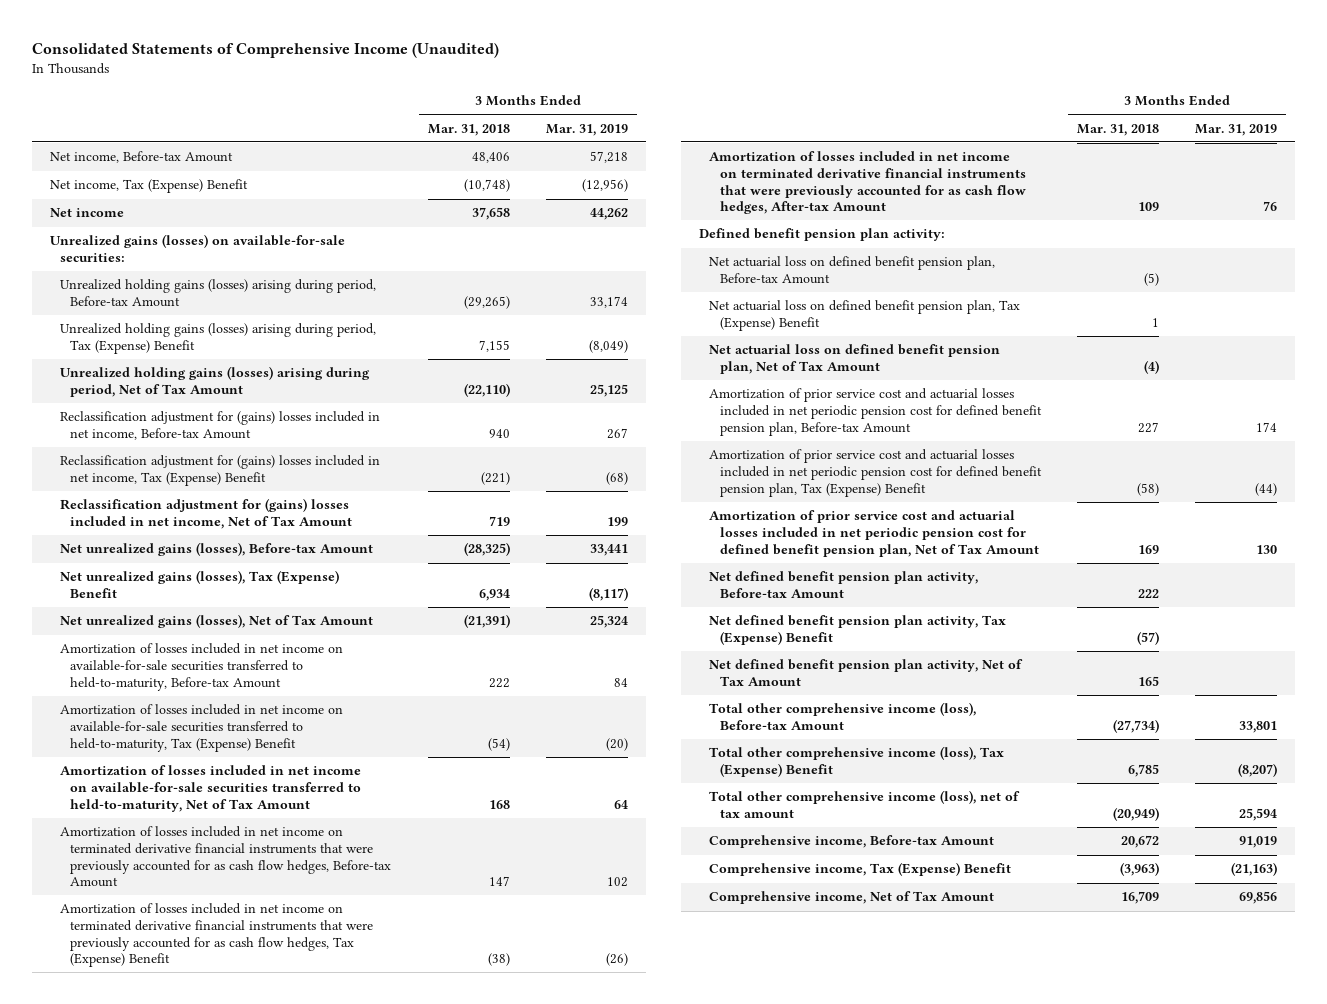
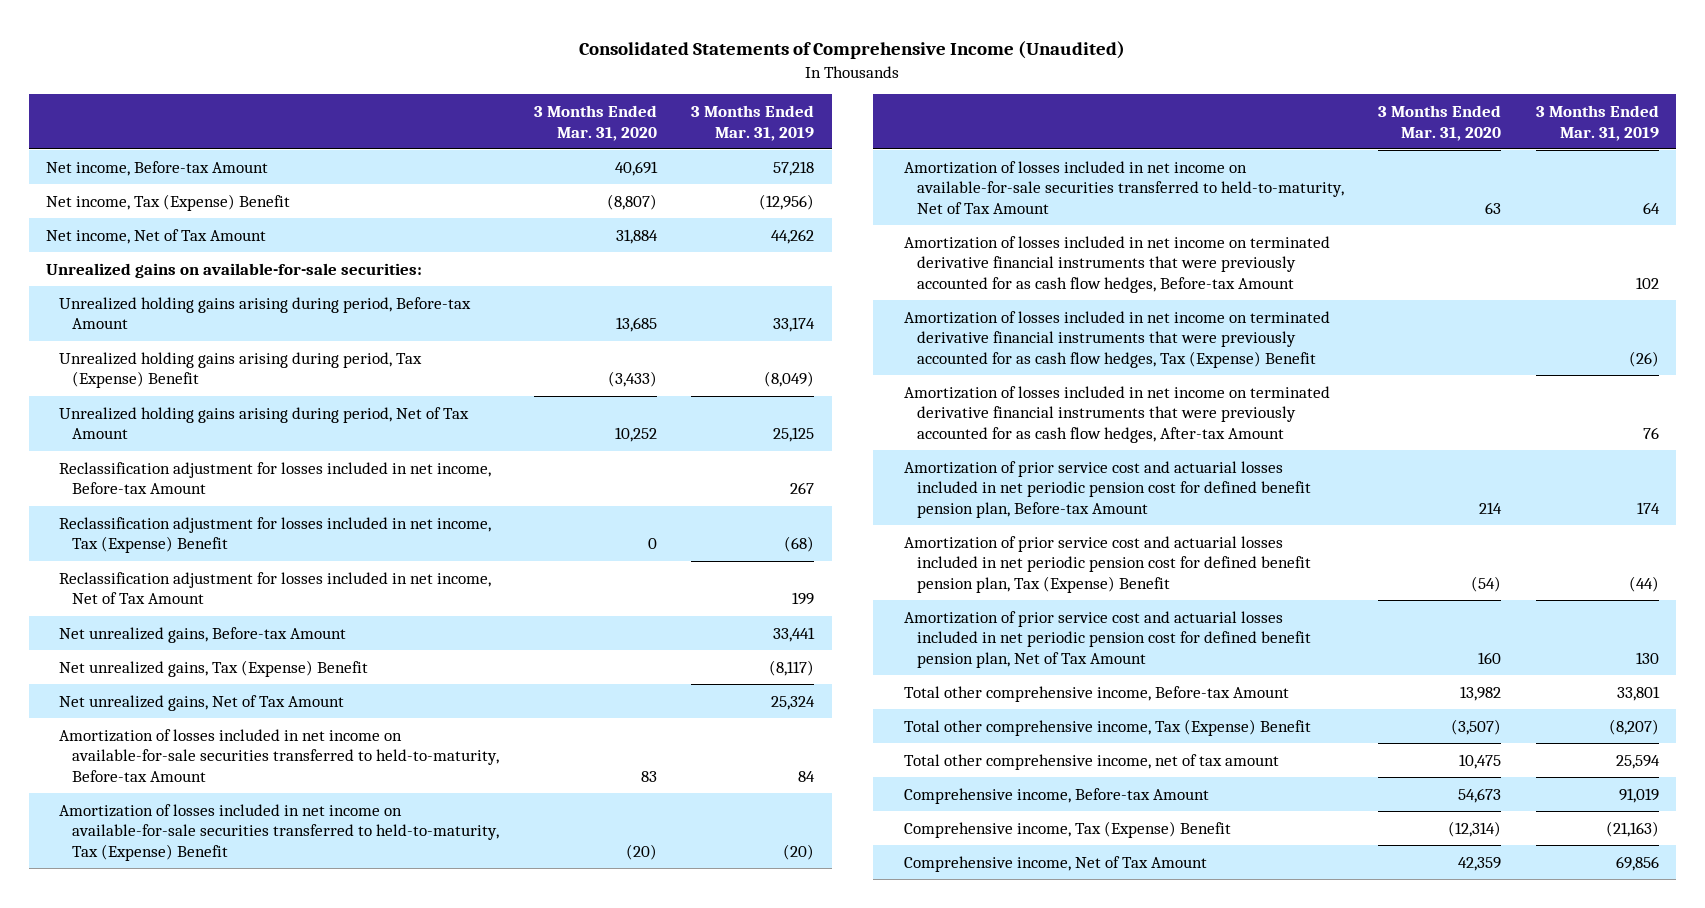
[427,123,510,136] Mar. 31, 2018 -> none
none -> [533,104,657,141] 3 Months Ended Mar. 31, 2020
[50,208,125,218] Net income -> [46,228,267,244] Net income, Net of Tax Amount
[50,234,346,262] Unrealized gains (losses) on available-for-sale securities: -> [46,262,423,278] Unrealized gains on available-for-sale securities:
[60,279,377,307] Unrealized holding gains (losses) arising during period, Before-tax Amount -> [59,296,472,330] Unrealized holding gains arising during period, Before-tax Amount
[60,323,377,354] Unrealized holding gains (losses) arising during period, Tax (Expense) Benefit -> [59,351,423,389] Unrealized holding gains arising during period, Tax (Expense) Benefit
[60,366,371,397] Unrealized holding gains (losses) arising during period, Net of Tax Amount -> [59,406,470,440] Unrealized holding gains arising during period, Net of Tax Amount
[60,411,381,440] Reclassification adjustment for (gains) losses included in net income, Before-tax Amount -> [59,461,492,495] Reclassification adjustment for losses included in net income, Before-tax Amount
[60,455,381,486] Reclassification adjustment for (gains) losses included in net income, Tax (Expense) Benefit -> [59,516,492,554] Reclassification adjustment for losses included in net income, Tax (Expense) Benefit
[60,498,353,529] Reclassification adjustment for (gains) losses included in net income, Net of Tax Amount -> [59,571,492,605] Reclassification adjustment for losses included in net income, Net of Tax Amount
[60,542,374,557] Net unrealized gains (losses), Before-tax Amount -> [59,626,347,643] Net unrealized gains, Before-tax Amount
[60,570,340,598] Net unrealized gains (losses), Tax (Expense) Benefit -> [59,659,369,677] Net unrealized gains, Tax (Expense) Benefit
[60,614,374,629] Net unrealized gains (losses), Net of Tax Amount -> [59,694,345,711] Net unrealized gains, Net of Tax Amount
[699,228,946,242] Defined benefit pension plan activity: -> none
[709,256,996,284] Net actuarial loss on defined benefit pension plan, Before-tax Amount -> none
[709,300,1021,331] Net actuarial loss on defined benefit pension plan, Tax (Expense) Benefit -> none
[709,344,1001,374] Net actuarial loss on defined benefit pension plan, Net of Tax Amount -> none
[709,571,979,598] Net defined benefit pension plan activity, Before-tax Amount -> none
[709,615,1007,645] Net defined benefit pension plan activity, Tax (Expense) Benefit -> none
[709,659,1024,686] Net defined benefit pension plan activity, Net of Tax Amount -> none
[709,702,977,730] Total other comprehensive income (loss), Before-tax Amount -> [903,685,1289,702] Total other comprehensive income, Before-tax Amount
[709,746,1005,777] Total other comprehensive income (loss), Tax (Expense) Benefit -> [903,718,1311,736] Total other comprehensive income, Tax (Expense) Benefit
[709,790,1021,818] Total other comprehensive income (loss), net of tax amount -> [903,753,1279,770] Total other comprehensive income, net of tax amount

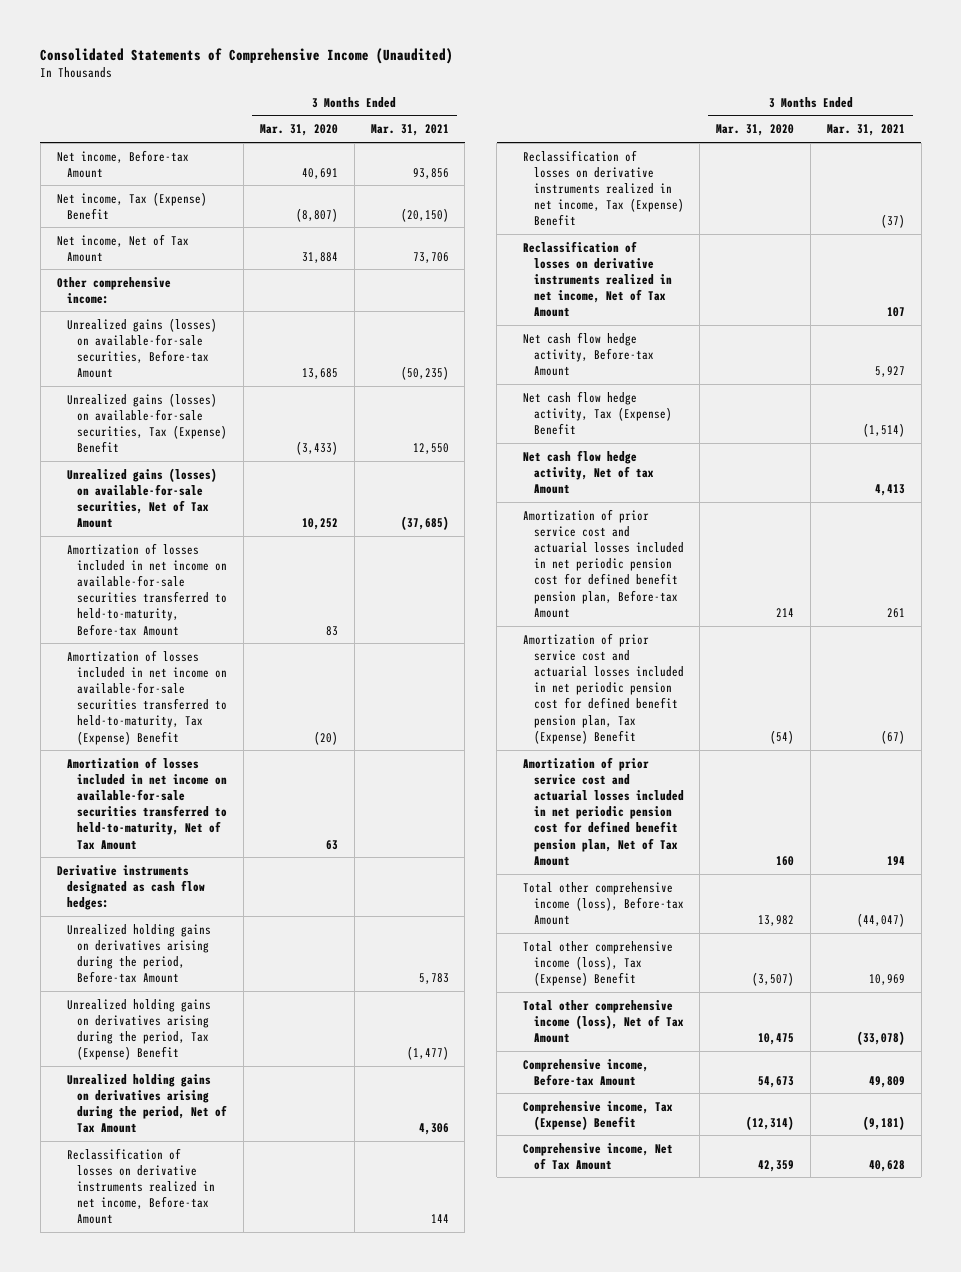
[691,104,815,141] 3 Months Ended Mar. 31, 2019 -> none
none -> [370,124,449,137] Mar. 31, 2021
[46,262,423,278] Unrealized gains on available-for-sale securities: -> none
[59,461,492,495] Reclassification adjustment for losses included in net income, Before-tax Amount -> none
[59,516,492,554] Reclassification adjustment for losses included in net income, Tax (Expense) Benefit -> none
[59,571,492,605] Reclassification adjustment for losses included in net income, Net of Tax Amount -> none
[59,626,347,643] Net unrealized gains, Before-tax Amount -> none
[59,659,369,677] Net unrealized gains, Tax (Expense) Benefit -> none
[59,694,345,711] Net unrealized gains, Net of Tax Amount -> none
none -> [56,276,171,304] Other comprehensive income:
[59,296,472,330] Unrealized holding gains arising during period, Before-tax Amount -> [66,317,217,379] Unrealized gains (losses) on available-for-sale securities, Before-tax Amount
[59,351,423,389] Unrealized holding gains arising during period, Tax (Expense) Benefit -> [66,392,228,454] Unrealized gains (losses) on available-for-sale securities, Tax (Expense) Benefit
[59,406,470,440] Unrealized holding gains arising during period, Net of Tax Amount -> [66,467,217,529] Unrealized gains (losses) on available-for-sale securities, Net of Tax Amount
[903,235,1330,294] Amortization of losses included in net income on terminated derivative financial instruments that were previously accounted for as cash flow hedges, Before-tax Amount -> none
[903,310,1330,369] Amortization of losses included in net income on terminated derivative financial instruments that were previously accounted for as cash flow hedges, Tax (Expense) Benefit -> none
[903,385,1330,444] Amortization of losses included in net income on terminated derivative financial instruments that were previously accounted for as cash flow hedges, After-tax Amount -> none
none -> [56,864,205,911] Derivative instruments designated as cash flow hedges:
none -> [66,923,211,984] Unrealized holding gains on derivatives arising during the period, Before-tax Amount
none -> [66,998,211,1061] Unrealized holding gains on derivatives arising during the period, Tax (Expense) Benefit
none -> [66,1073,228,1134] Unrealized holding gains on derivatives arising during the period, Net of Tax Amount
none -> [66,1147,216,1225] Reclassification of losses on derivative instruments realized in net income, Before-tax Amount
none -> [523,149,684,227] Reclassification of losses on derivative instruments realized in net income, Tax (Expense) Benefit
none -> [523,240,672,318] Reclassification of losses on derivative instruments realized in net income, Net of Tax Amount
none -> [523,331,654,377] Net cash flow hedge activity, Before-tax Amount
none -> [523,390,672,436] Net cash flow hedge activity, Tax (Expense) Benefit
none -> [523,449,654,495] Net cash flow hedge activity, Net of tax Amount
[903,685,1289,702] Total other comprehensive income, Before-tax Amount -> [523,881,684,926] Total other comprehensive income (loss), Before-tax Amount
[903,718,1311,736] Total other comprehensive income, Tax (Expense) Benefit -> [523,940,674,987] Total other comprehensive income (loss), Tax (Expense) Benefit
[903,753,1279,770] Total other comprehensive income, net of tax amount -> [523,999,684,1044] Total other comprehensive income (loss), Net of Tax Amount

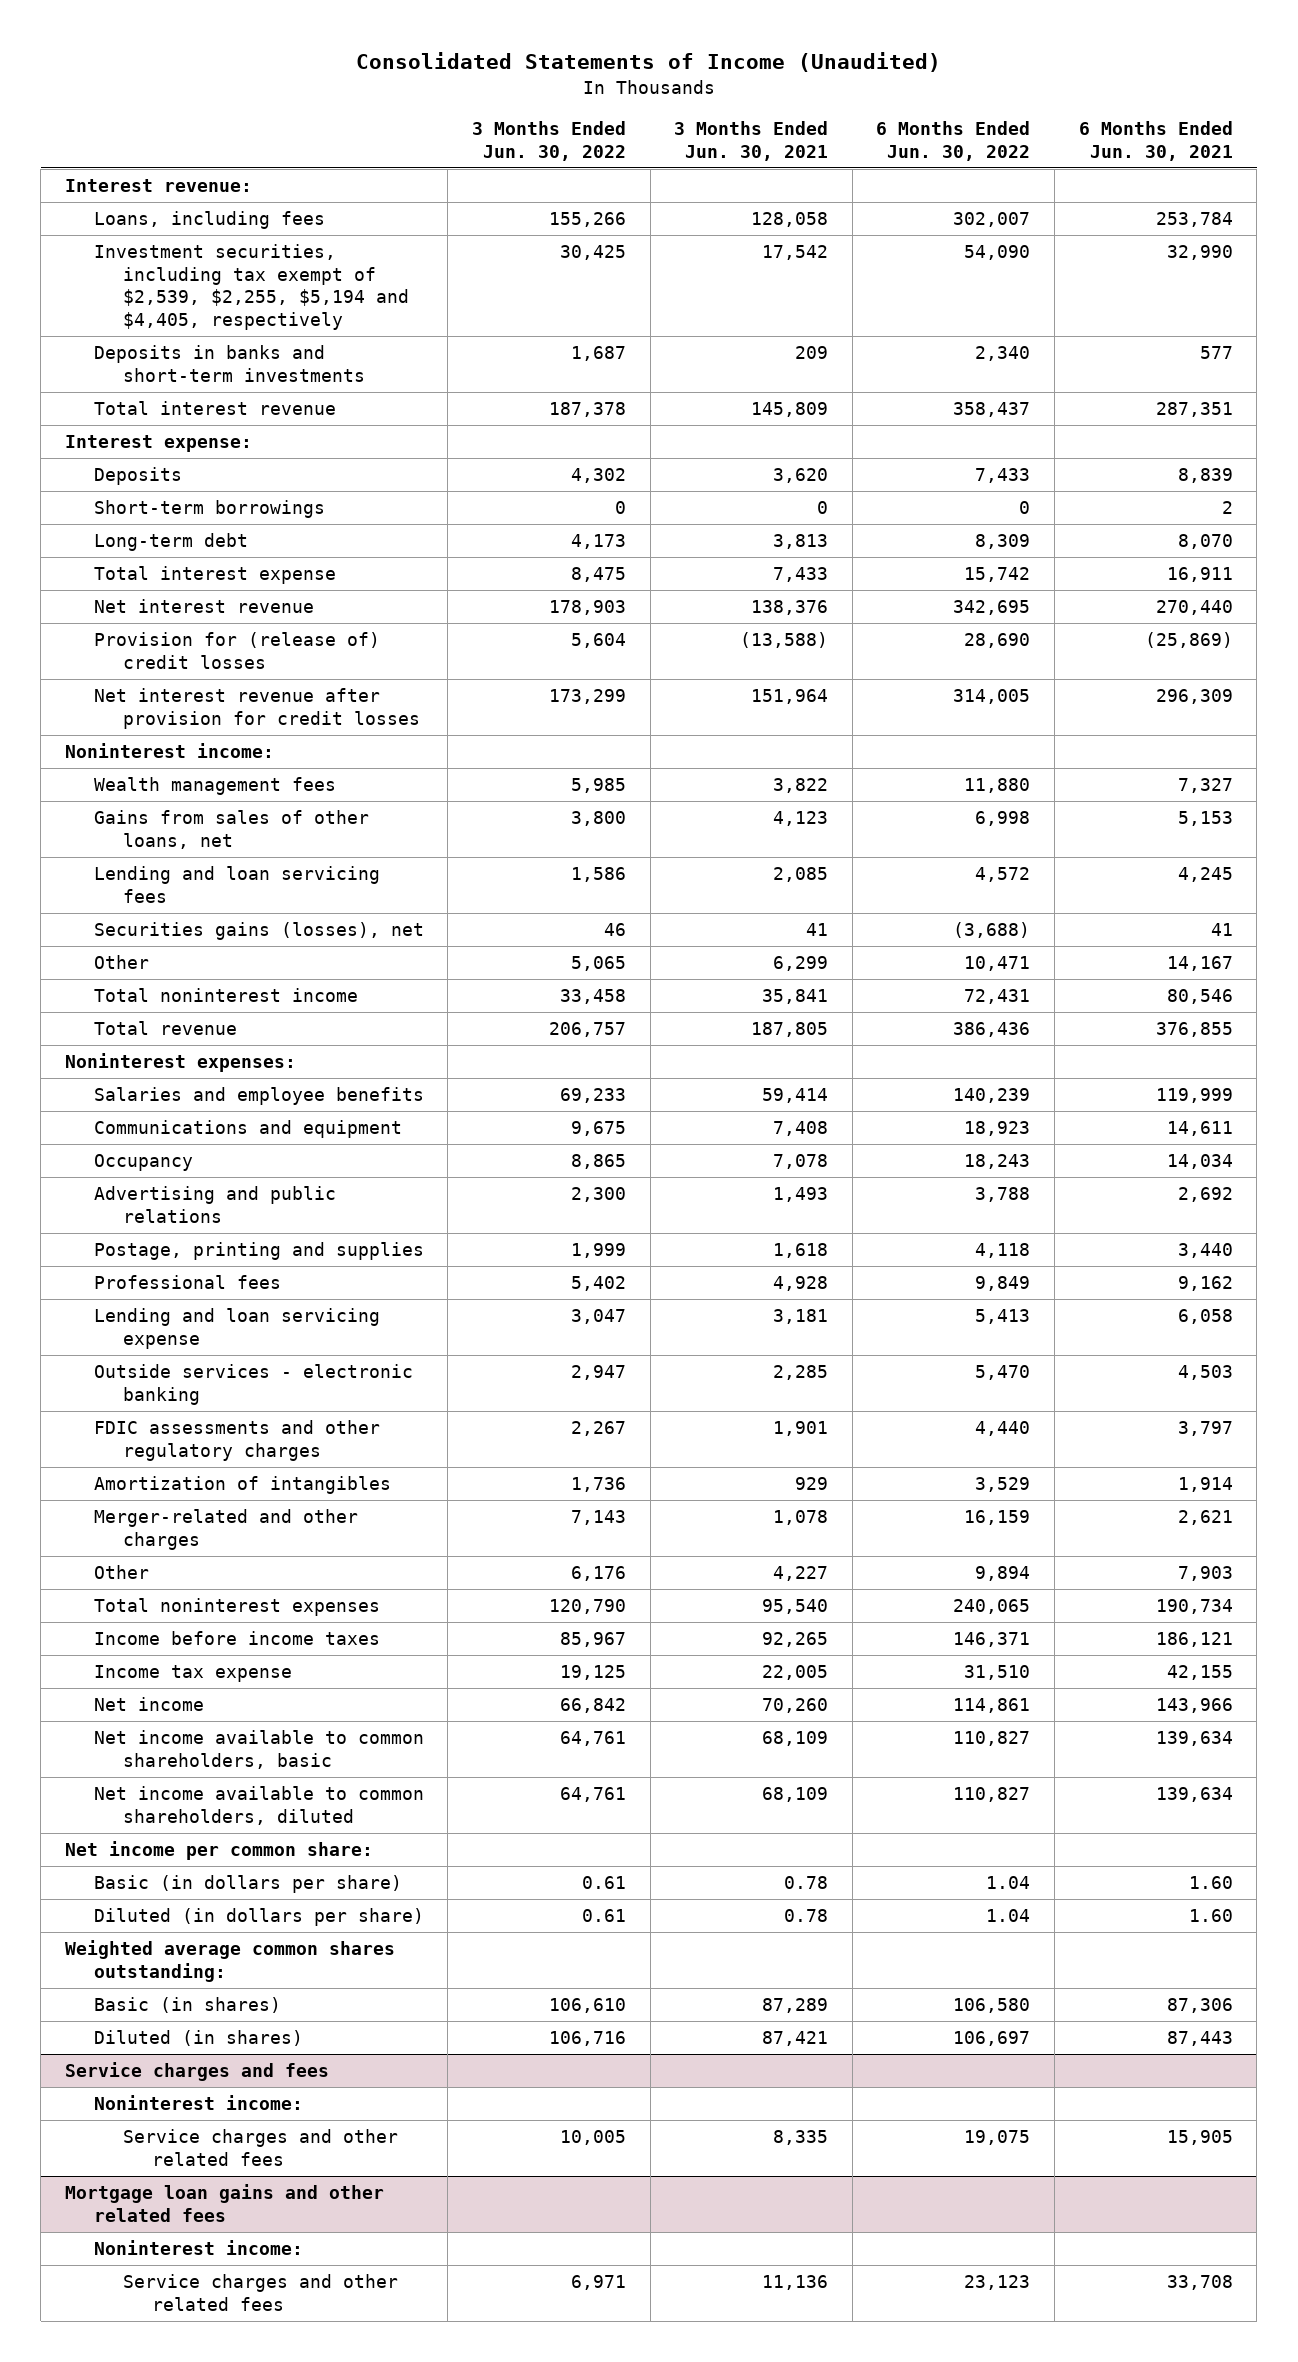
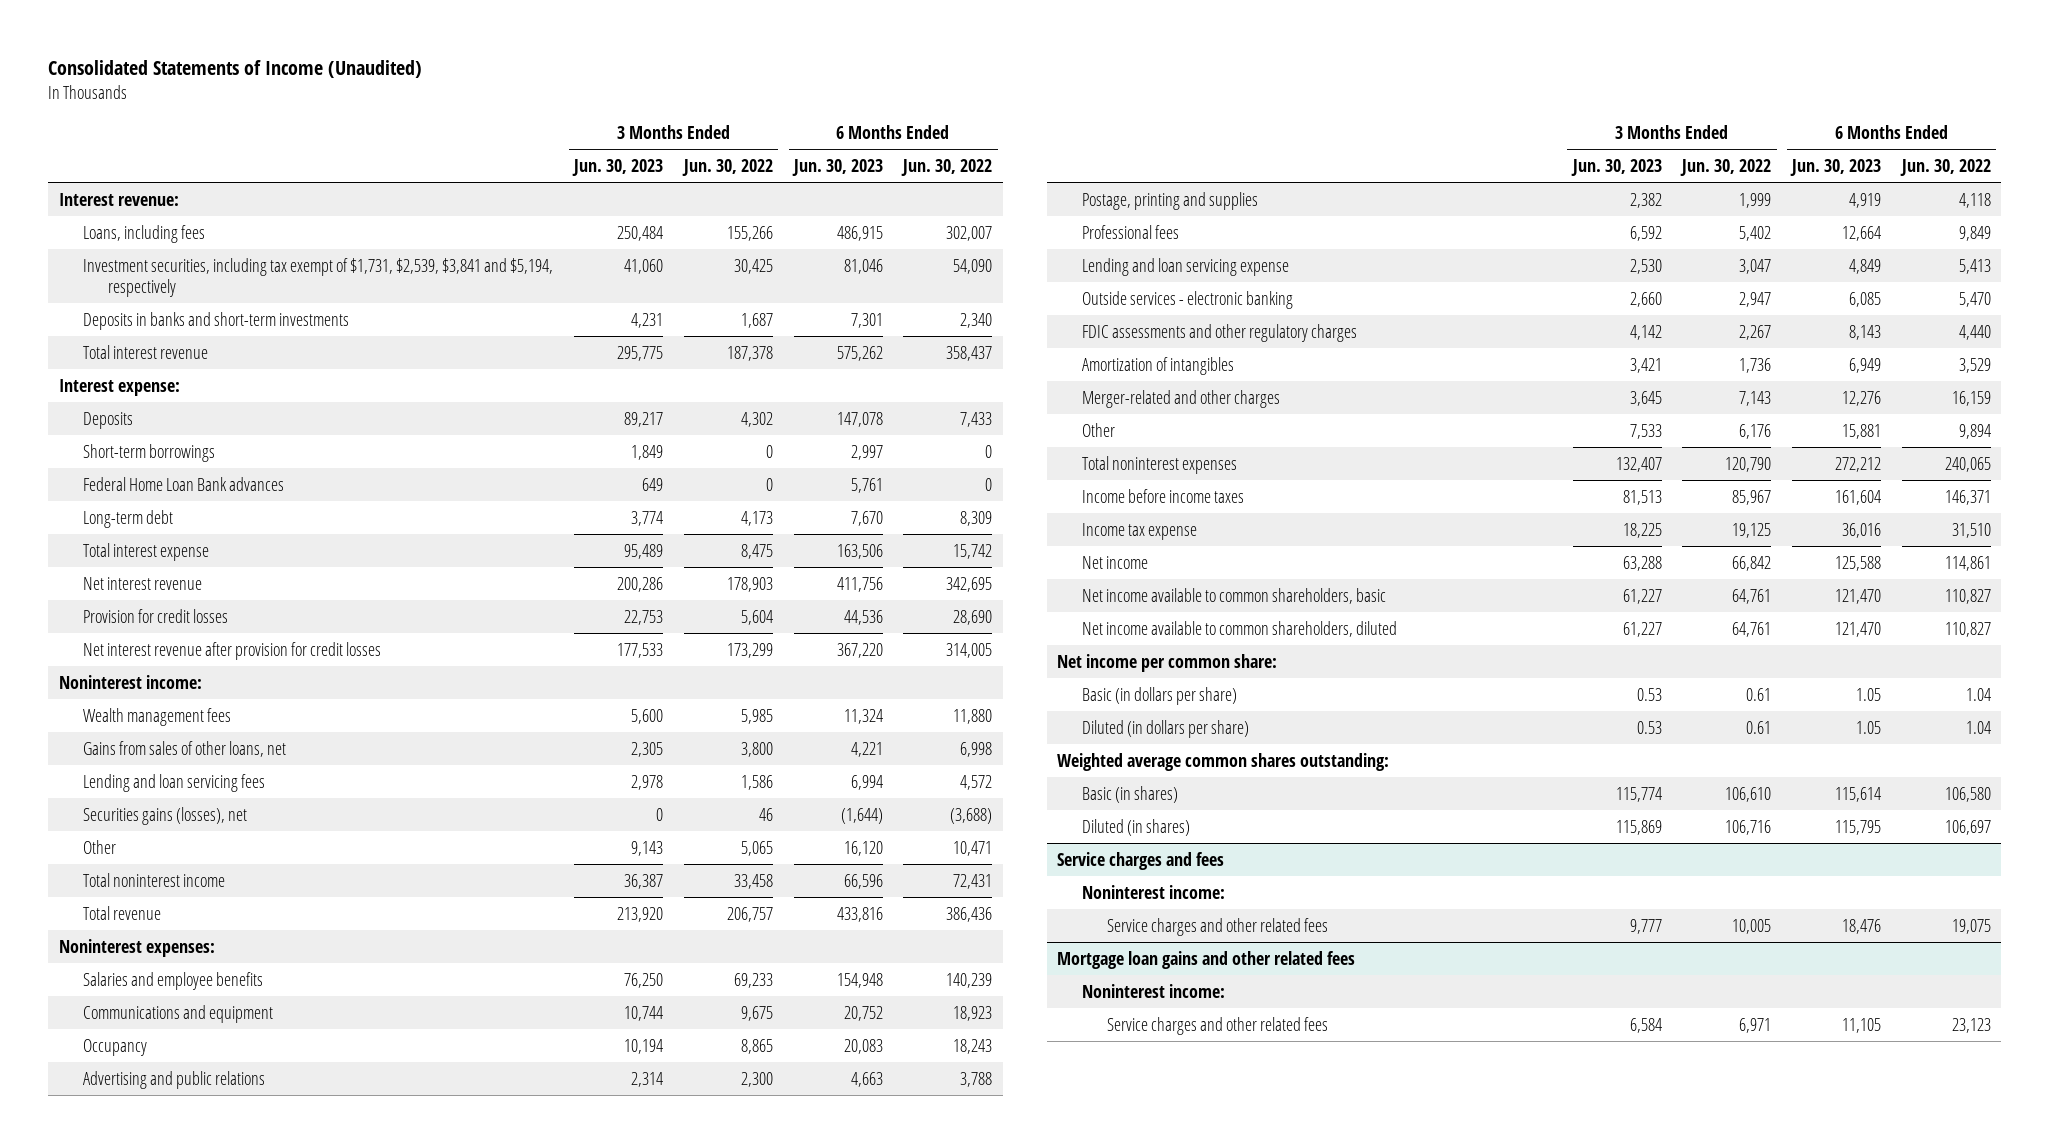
[674,121,829,161] 3 Months Ended Jun. 30, 2021 -> none
[1078,121,1233,161] 6 Months Ended Jun. 30, 2021 -> none
none -> [572,159,664,177] Jun. 30, 2023
none -> [791,159,883,177] Jun. 30, 2023
[93,244,409,330] Investment securities, including tax exempt of $2,539, $2,255, $5,194 and $4,405, respectively -> [83,257,554,298] Investment securities, including tax exempt of $1,731, $2,539, $3,841 and $5,194, respectively
none -> [83,476,285,491] Federal Home Loan Bank advances
[93,632,380,669] Provision for (release of) credit losses -> [83,608,229,623] Provision for credit losses

